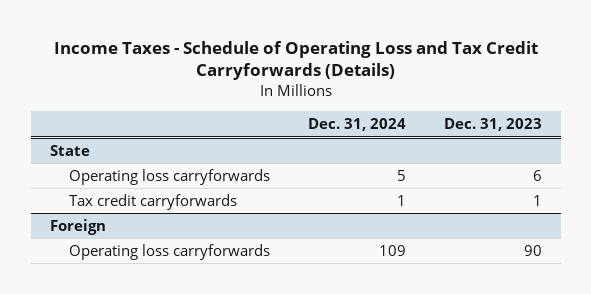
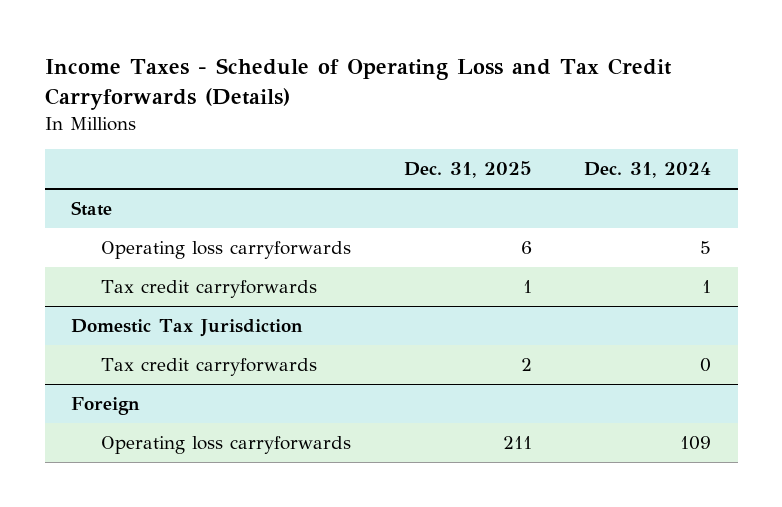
[443,118,542,132] Dec. 31, 2023 -> none
none -> [403,161,532,179] Dec. 31, 2025
none -> [70,319,303,338] Domestic Tax Jurisdiction
none -> [101,358,318,377] Tax credit carryforwards

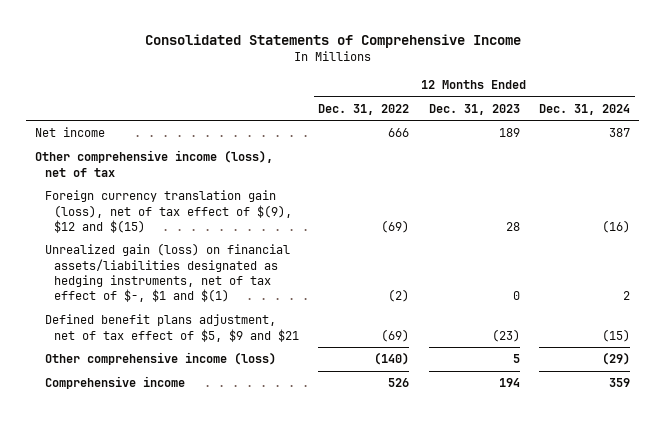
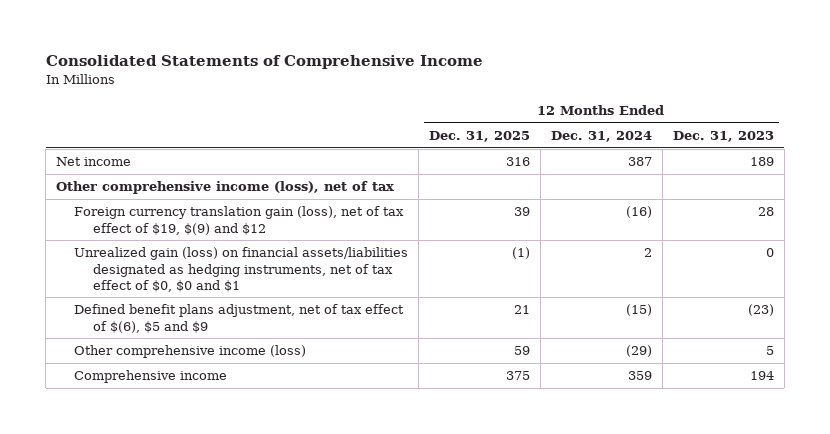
[318,103,410,115] Dec. 31, 2022 -> none
none -> [429,130,531,142] Dec. 31, 2025
[44,190,293,233] Foreign currency translation gain (loss), net of tax effect of $(9), $12 and $(15) -> [74,206,405,235] Foreign currency translation gain (loss), net of tax effect of $19, $(9) and $12
[44,243,290,303] Unrealized gain (loss) on financial assets/liabilities designated as hedging instruments, net of tax effect of $-, $1 and $(1) -> [74,247,409,292] Unrealized gain (loss) on financial assets/liabilities designated as hedging instruments, net of tax effect of $0, $0 and $1
[44,314,300,342] Defined benefit plans adjustment, net of tax effect of $5, $9 and $21 -> [74,304,405,333] Defined benefit plans adjustment, net of tax effect of $(6), $5 and $9

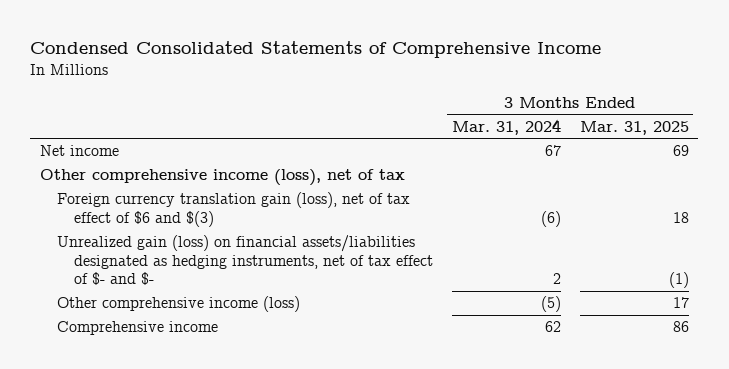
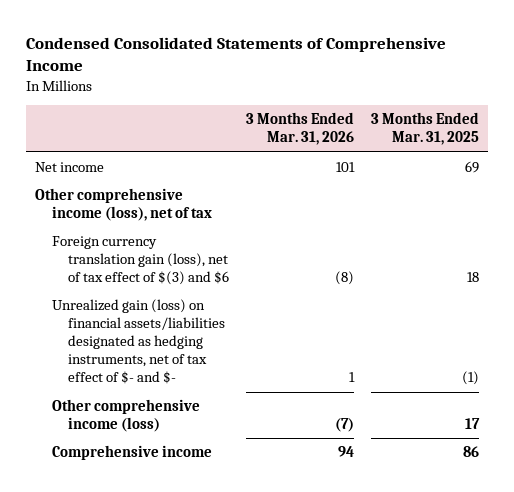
[451,118,561,135] Mar. 31, 2024 -> none
none -> [246,112,355,146] 3 Months Ended Mar. 31, 2026
[56,192,410,227] Foreign currency translation gain (loss), net of tax effect of $6 and $(3) -> [51,236,230,286] Foreign currency translation gain (loss), net of tax effect of $(3) and $6

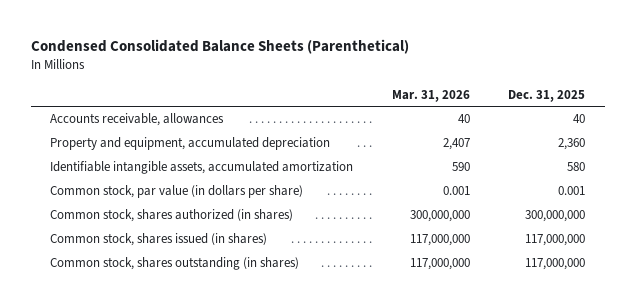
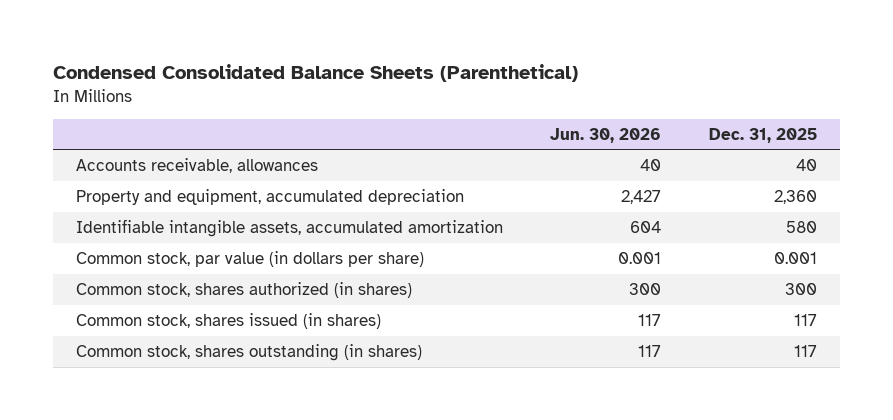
[391,89,470,102] Mar. 31, 2026 -> none
none -> [550,127,662,143] Jun. 30, 2026
[525,210,586,223] 300,000,000 -> [784,282,817,295] 300
[525,234,586,247] 117,000,000 -> [793,313,817,326] 117
[525,258,586,271] 117,000,000 -> [793,344,817,357] 117

